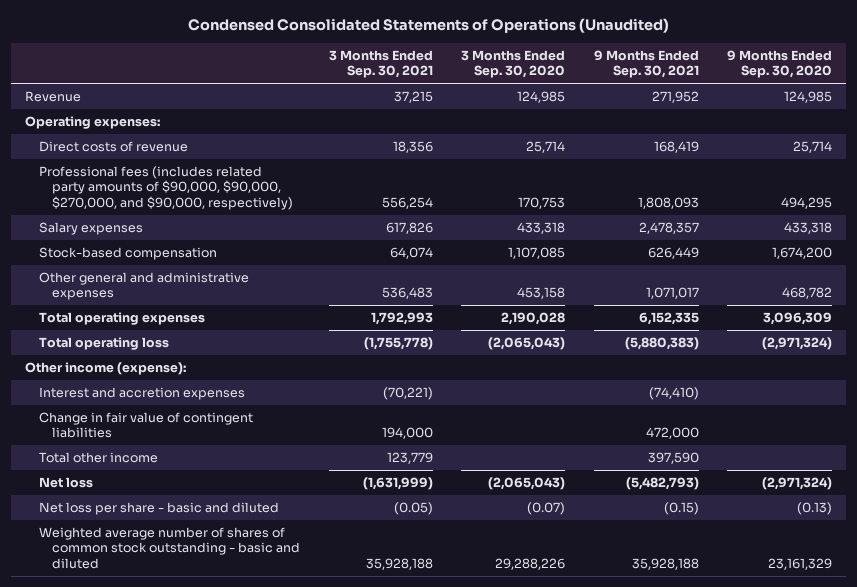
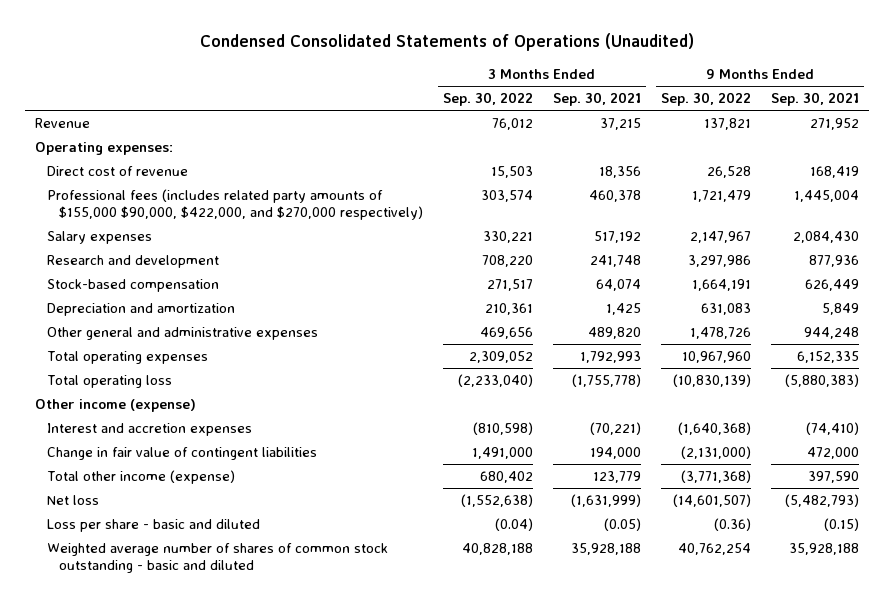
[461,50,566,79] 3 Months Ended Sep. 30, 2020 -> none
[727,50,833,79] 9 Months Ended Sep. 30, 2020 -> none
none -> [442,92,533,107] Sep. 30, 2022
none -> [661,92,752,107] Sep. 30, 2022
[38,141,188,153] Direct costs of revenue -> [46,165,188,176] Direct cost of revenue
[38,166,293,210] Professional fees (includes related party amounts of $90,000, $90,000, $270,000, and $90,000, respectively) -> [46,188,423,221] Professional fees (includes related party amounts of $155,000 $90,000, $422,000, and $270,000 respectively)
[381,196,433,209] 556,254 -> [588,189,641,202] 460,378
[637,196,699,209] 1,808,093 -> [794,189,860,202] 1,445,004
[385,222,433,235] 617,826 -> [593,230,641,243] 517,192
[638,222,699,235] 2,478,357 -> [793,230,860,243] 2,084,430
none -> [46,254,219,268] Research and development
none -> [46,302,235,316] Depreciation and amortization
[381,287,433,300] 536,483 -> [587,326,641,339] 489,820
[645,287,699,300] 1,071,017 -> [804,326,860,339] 944,248
[25,362,187,376] Other income (expense): -> [34,398,196,412] Other income (expense)
[38,452,158,464] Total other income -> [46,469,235,484] Total other income (expense)
[38,502,279,516] Net loss per share - basic and diluted -> [46,518,260,532] Loss per share - basic and diluted

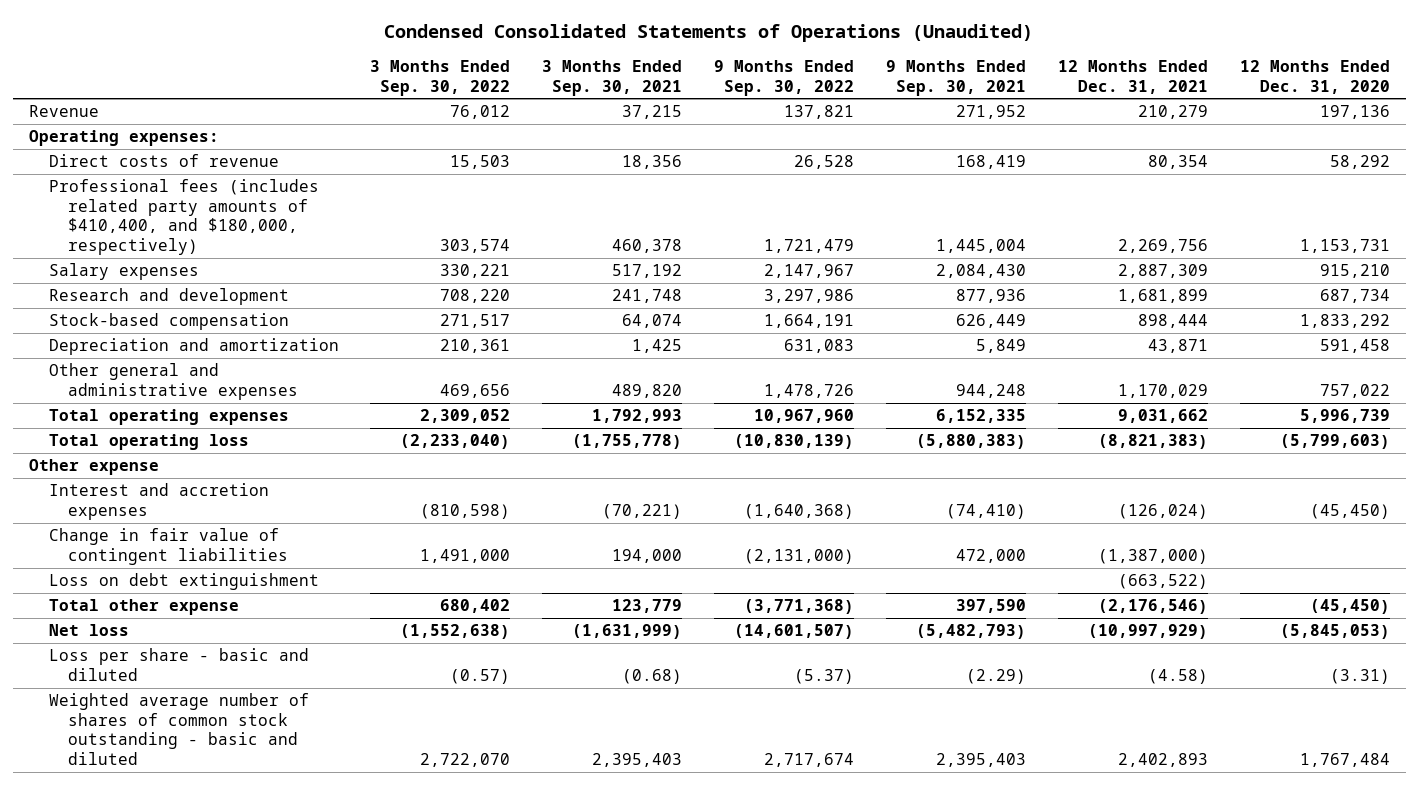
none -> [1057,59,1208,94] 12 Months Ended Dec. 31, 2021
none -> [1239,59,1390,94] 12 Months Ended Dec. 31, 2020
[46,165,188,176] Direct cost of revenue -> [48,154,279,168] Direct costs of revenue
[46,188,423,221] Professional fees (includes related party amounts of $155,000 $90,000, $422,000, and $270,000 respectively) -> [48,179,319,256] Professional fees (includes related party amounts of $410,400, and $180,000, respectively)
[34,398,196,412] Other income (expense) -> [28,459,159,476] Other expense
none -> [48,573,319,591] Loss on debt extinguishment
[46,469,235,484] Total other income (expense) -> [48,599,239,616] Total other expense
[494,517,533,531] (0.04) -> [450,668,511,684] (0.57)
[603,517,641,531] (0.05) -> [622,668,683,684] (0.68)
[714,517,752,531] (0.36) -> [794,668,855,684] (5.37)
[824,517,860,531] (0.15) -> [966,668,1027,684] (2.29)
[461,542,533,555] 40,828,188 -> [420,753,511,768] 2,722,070
[570,542,641,555] 35,928,188 -> [592,753,683,768] 2,395,403
[678,542,752,555] 40,762,254 -> [764,753,855,768] 2,717,674
[789,542,860,555] 35,928,188 -> [936,753,1027,768] 2,395,403

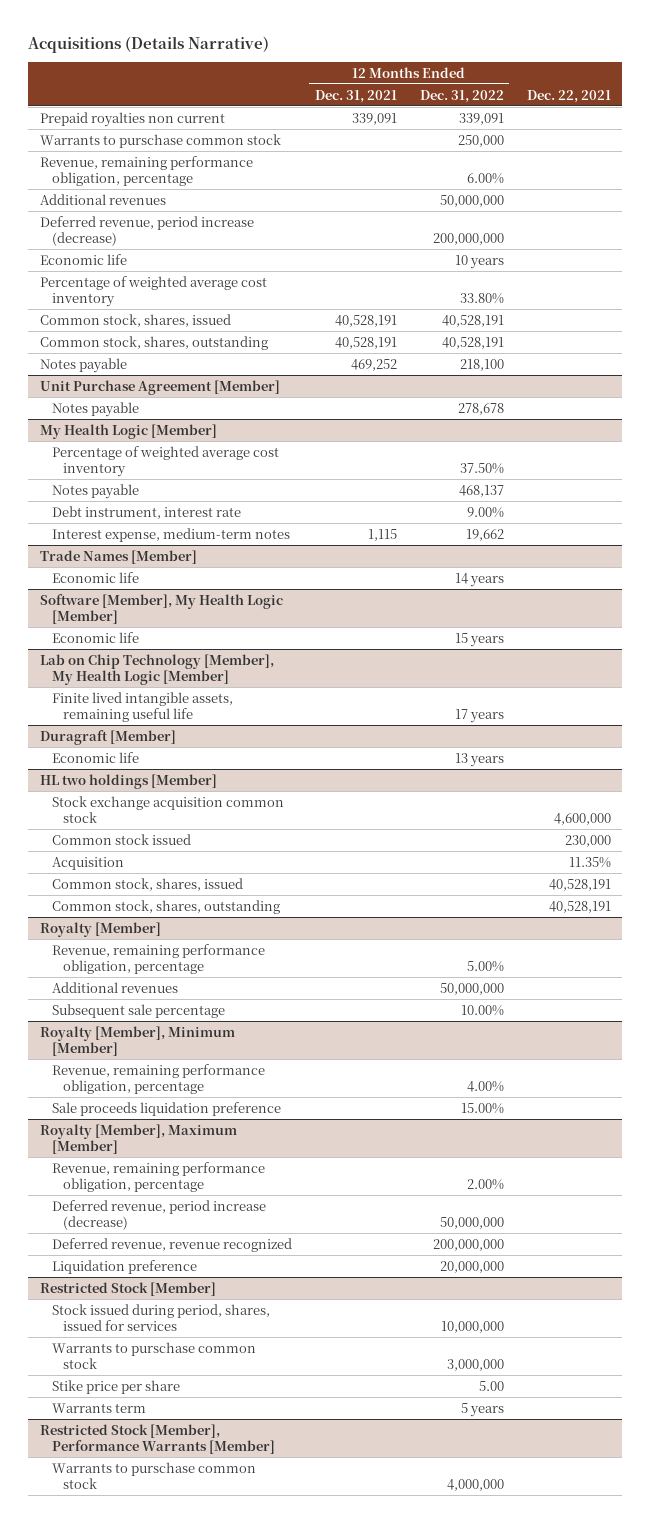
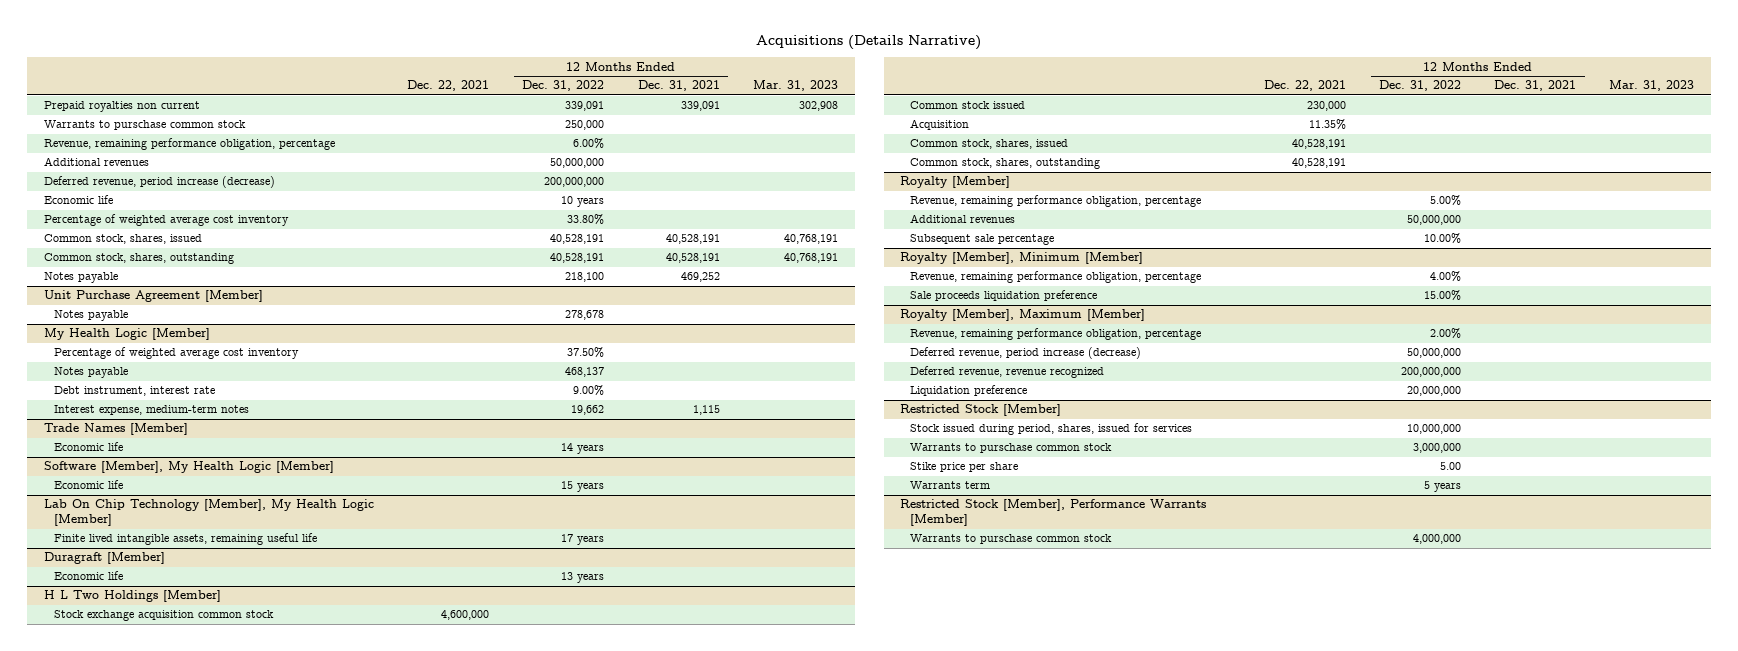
none -> [752,80,838,92] Mar. 31, 2023
[40,653,275,685] Lab on Chip Technology [Member], My Health Logic [Member] -> [43,499,374,527] Lab On Chip Technology [Member], My Health Logic [Member]
[40,773,218,789] HL two holdings [Member] -> [43,590,221,603] H L Two Holdings [Member]

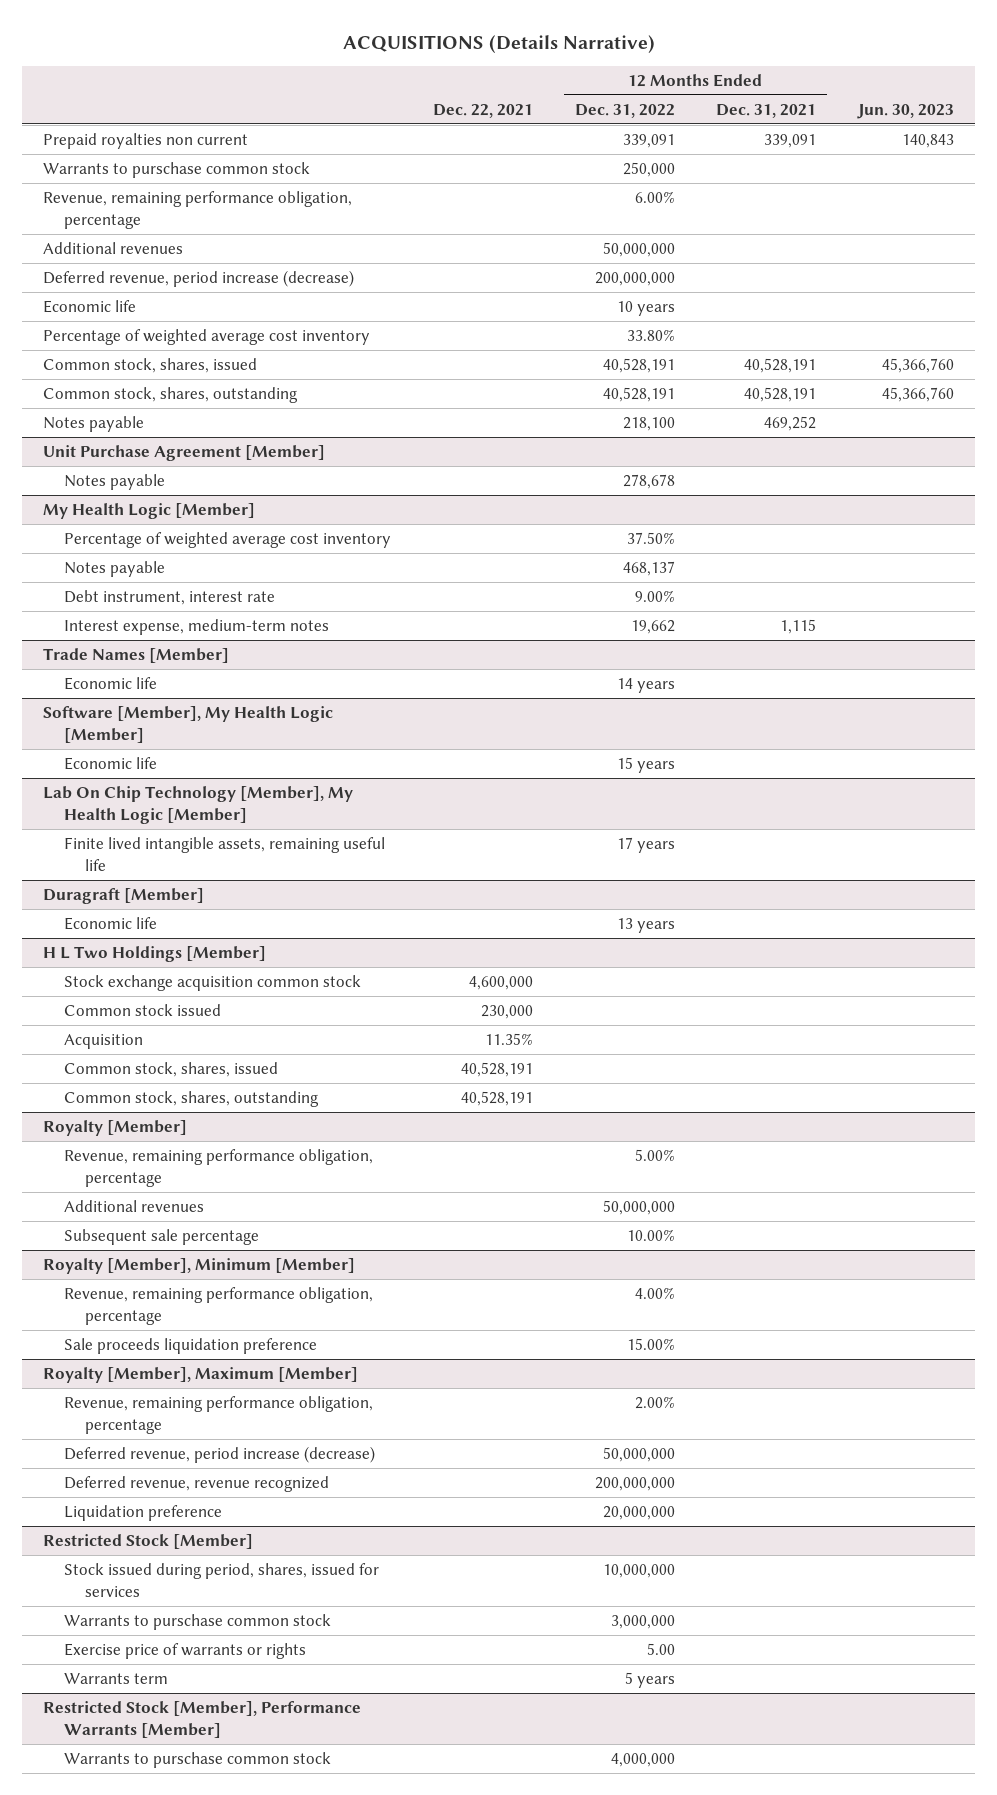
[756,35,982,51] Acquisitions (Details Narrative) -> [342,34,655,53] ACQUISITIONS (Details Narrative)
[752,80,838,92] Mar. 31, 2023 -> none
none -> [857,103,955,119] Jun. 30, 2023
[910,462,1019,473] Stike price per share -> [63,1643,306,1660] Exercise price of warrants or rights

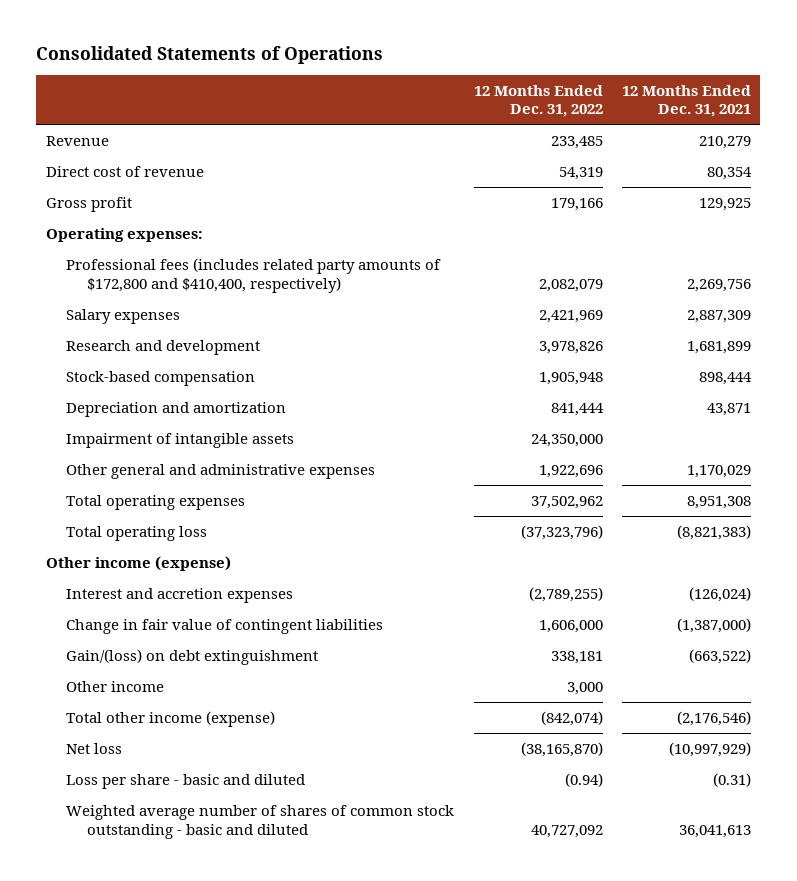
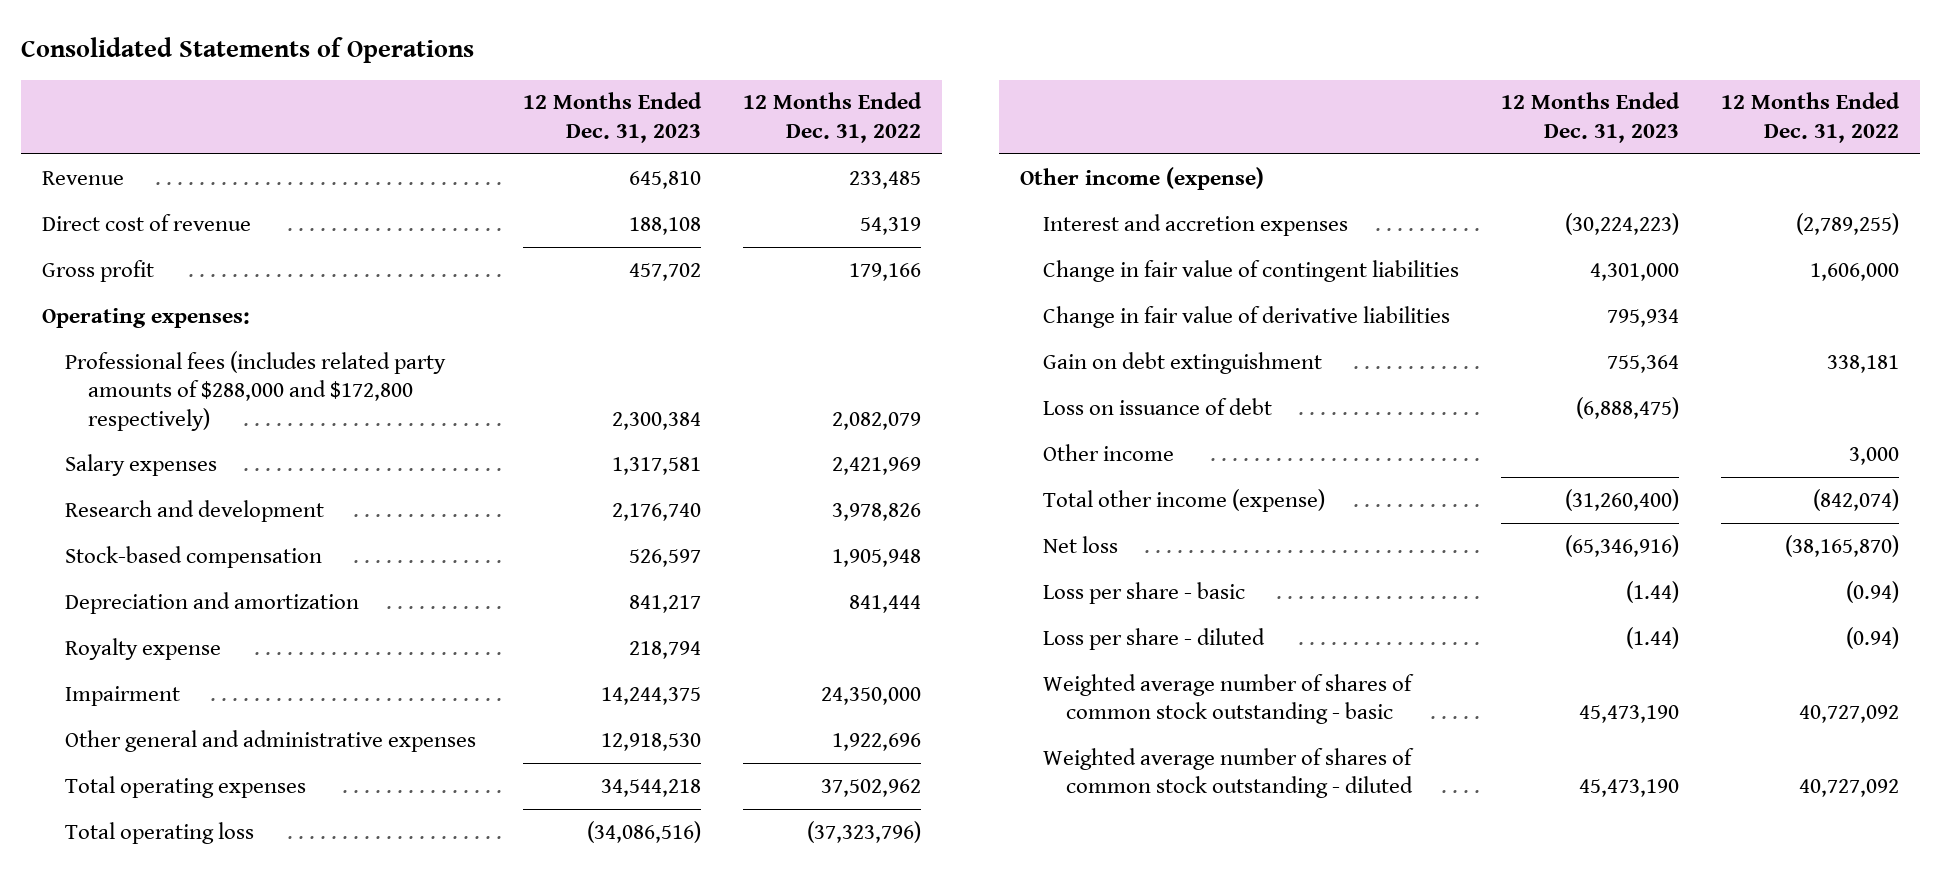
[621,84,751,118] 12 Months Ended Dec. 31, 2021 -> none
none -> [523,92,703,143] 12 Months Ended Dec. 31, 2023
[66,257,442,293] Professional fees (includes related party amounts of $172,800 and $410,400, respectively) -> [65,350,447,431] Professional fees (includes related party amounts of $288,000 and $172,800 respectively)
none -> [65,637,222,660] Royalty expense
[66,432,295,448] Impairment of intangible assets -> [65,685,181,706] Impairment
none -> [1043,305,1451,328] Change in fair value of derivative liabilities
[66,648,319,665] Gain/(loss) on debt extinguishment -> [1043,351,1323,374] Gain on debt extinguishment
none -> [1043,397,1273,415] Loss on issuance of debt
[66,773,306,789] Loss per share - basic and diluted -> [1043,581,1246,604] Loss per share - basic
none -> [1043,627,1266,650] Loss per share - diluted
[66,804,455,839] Weighted average number of shares of common stock outstanding - basic and diluted -> [1043,673,1415,725] Weighted average number of shares of common stock outstanding - basic
none -> [1043,747,1415,799] Weighted average number of shares of common stock outstanding - diluted

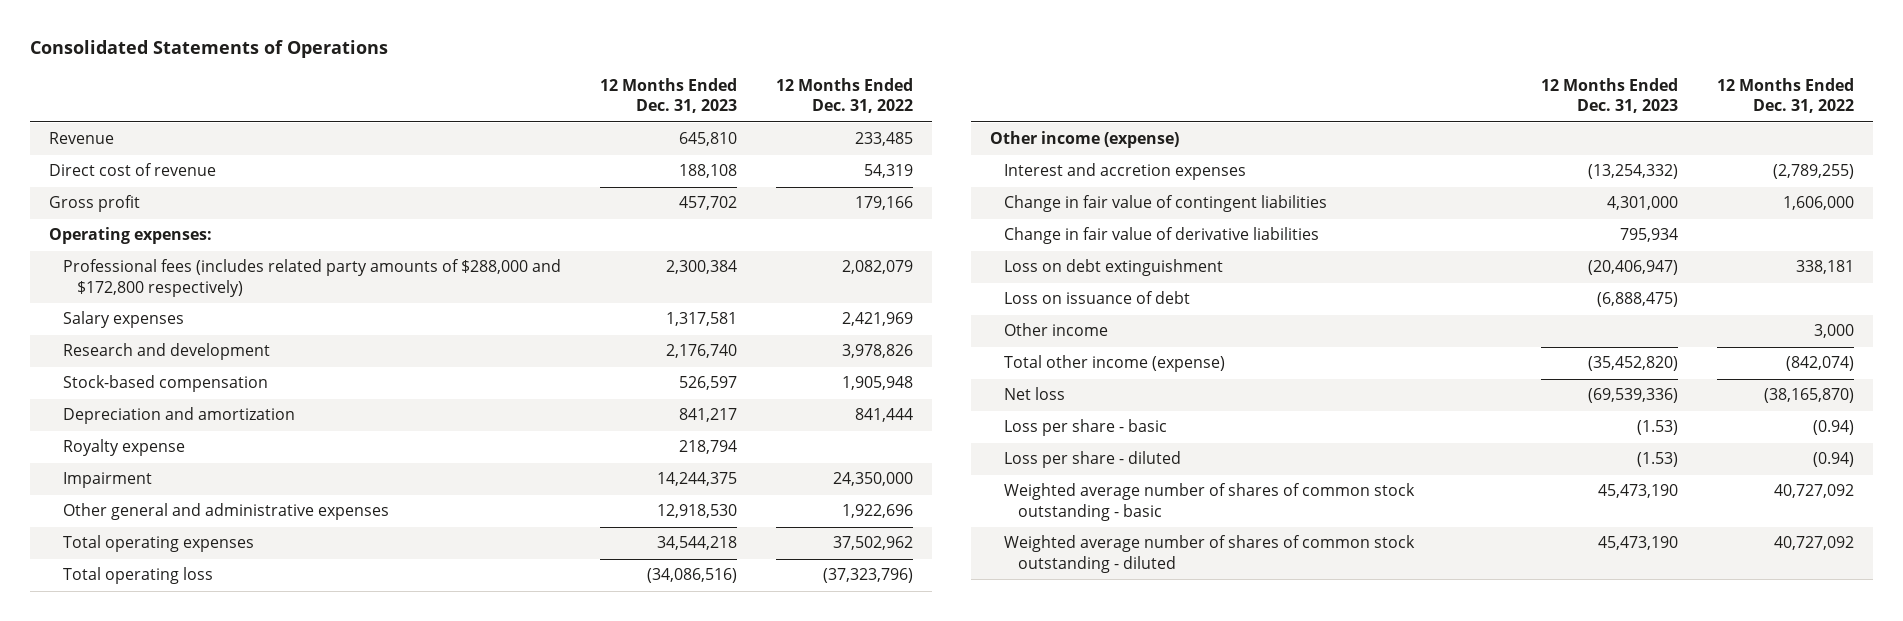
[1565,212,1680,235] (30,224,223) -> [1587,164,1678,180] (13,254,332)
[1043,351,1323,374] Gain on debt extinguishment -> [1003,259,1223,277] Loss on debt extinguishment
[1607,354,1680,373] 755,364 -> [1587,260,1678,276] (20,406,947)
[1565,488,1680,511] (31,260,400) -> [1587,356,1678,372] (35,452,820)
[1565,534,1680,557] (65,346,916) -> [1587,388,1678,404] (69,539,336)
[1626,580,1680,603] (1.44) -> [1636,420,1678,436] (1.53)
[1626,626,1680,649] (1.44) -> [1636,452,1678,468] (1.53)

